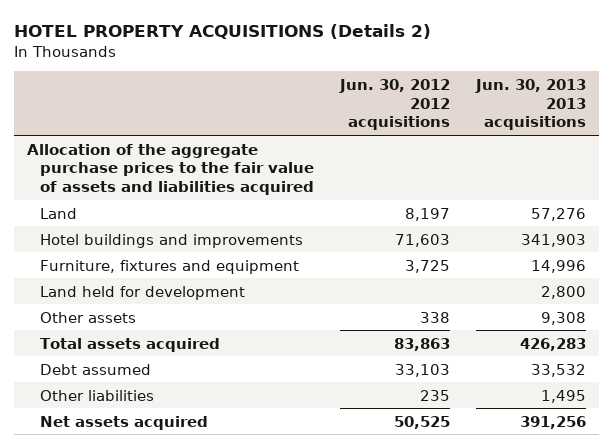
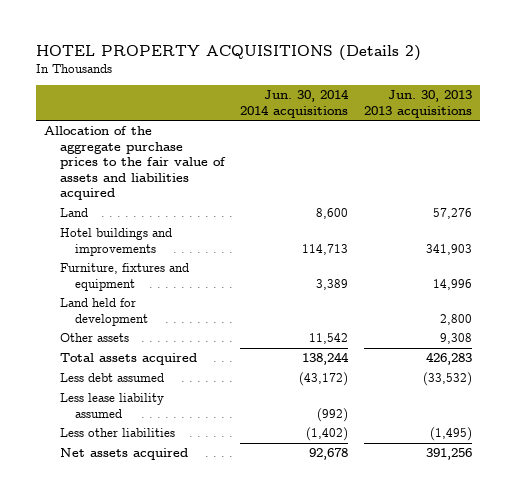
[338,78,450,131] Jun. 30, 2012 2012 acquisitions -> none
none -> [240,89,350,118] Jun. 30, 2014 2014 acquisitions
[39,363,151,375] Debt assumed -> [59,373,164,383] Less debt assumed
[531,363,587,377] 33,532 -> [423,372,473,387] (33,532)
none -> [59,393,164,418] Less lease liability assumed
[39,389,154,401] Other liabilities -> [59,428,175,438] Less other liabilities
[541,389,587,403] 1,495 -> [430,427,473,442] (1,495)

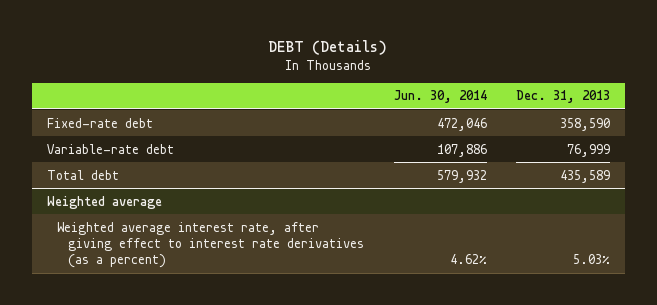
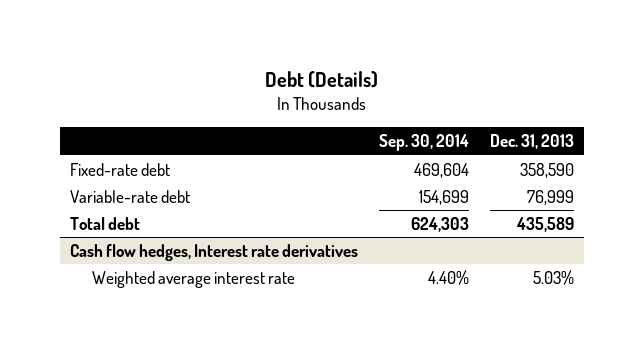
[268,39,388,55] DEBT (Details) -> [265,70,379,88] Debt (Details)
[393,90,487,104] Jun. 30, 2014 -> none
none -> [379,134,470,152] Sep. 30, 2014
[46,195,162,209] Weighted average -> none
[57,221,365,269] Weighted average interest rate, after giving effect to interest rate derivatives (as a percent) -> none
none -> [70,243,359,261] Cash flow hedges, Interest rate derivatives
none -> [92,270,296,288] Weighted average interest rate

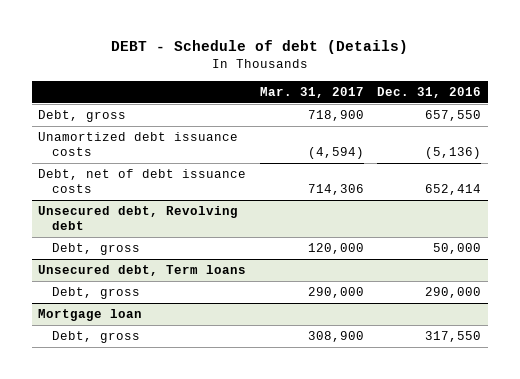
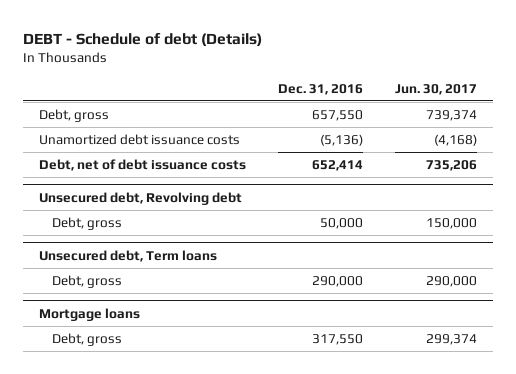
[259,86,364,98] Mar. 31, 2017 -> none
none -> [395,83,478,95] Jun. 30, 2017
[38,309,143,322] Mortgage loan -> [38,307,140,321] Mortgage loans

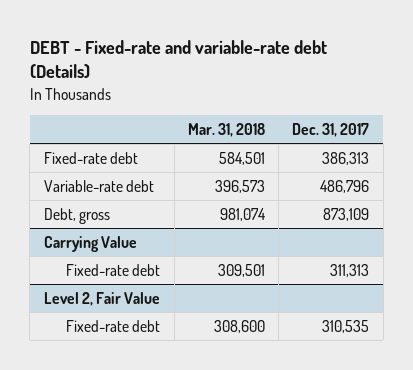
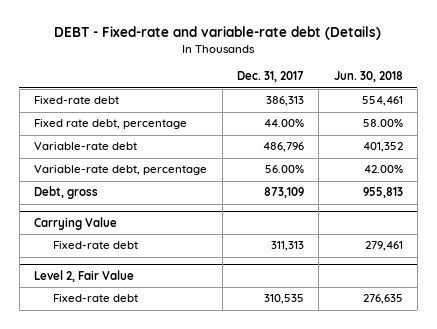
[187,123,265,138] Mar. 31, 2018 -> none
none -> [333,71,403,83] Jun. 30, 2018
none -> [34,119,188,130] Fixed rate debt, percentage
none -> [34,165,208,176] Variable-rate debt, percentage

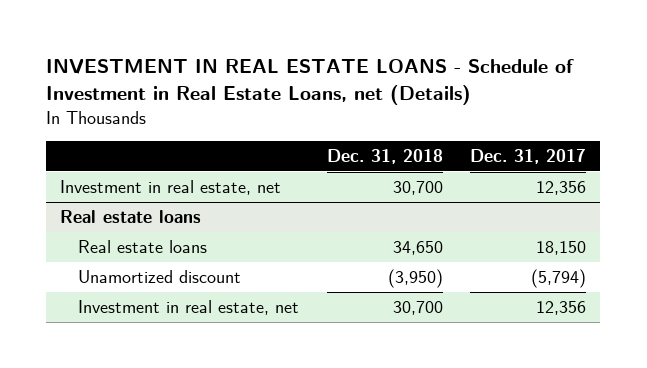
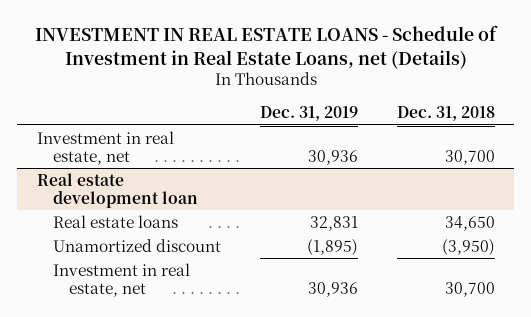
[470,148,587,164] Dec. 31, 2017 -> none
none -> [259,106,358,122] Dec. 31, 2019
[60,209,202,223] Real estate loans -> [36,172,198,208] Real estate development loan

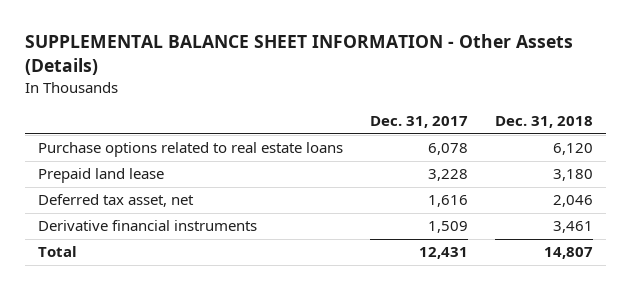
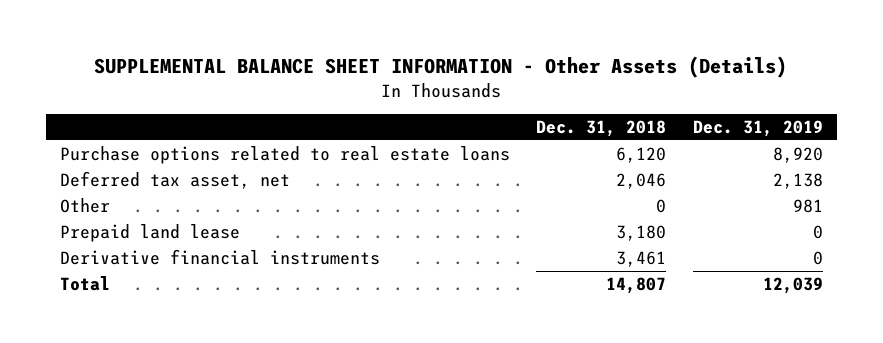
[370,116,469,129] Dec. 31, 2017 -> none
none -> [693,119,824,137] Dec. 31, 2019
none -> [59,197,110,213] Other
[38,168,165,184] Prepaid land lease -> [59,223,240,242] Prepaid land lease

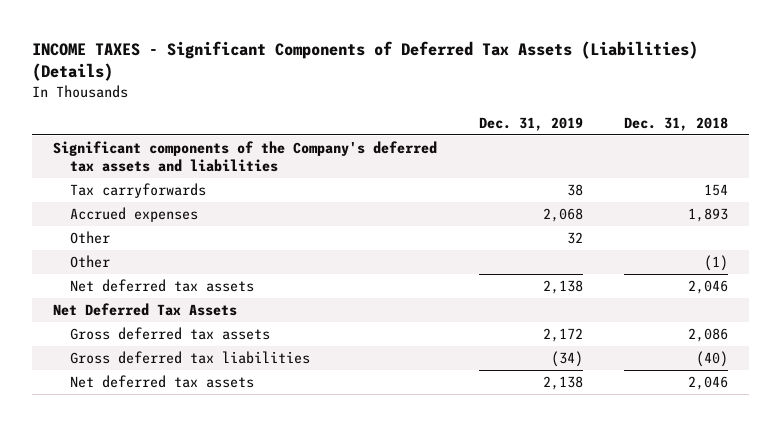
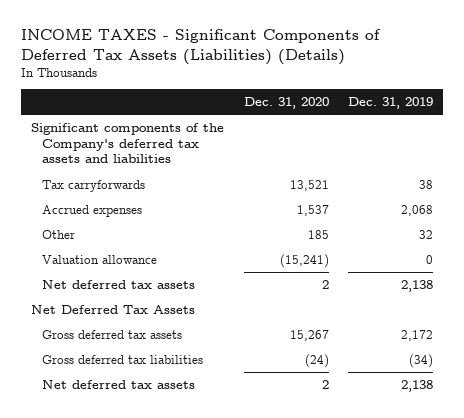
[624,116,729,131] Dec. 31, 2018 -> none
none -> [243,97,329,110] Dec. 31, 2020
[69,254,110,268] Other -> none
none -> [41,254,157,264] Valuation allowance

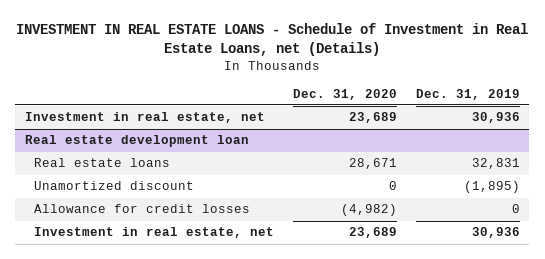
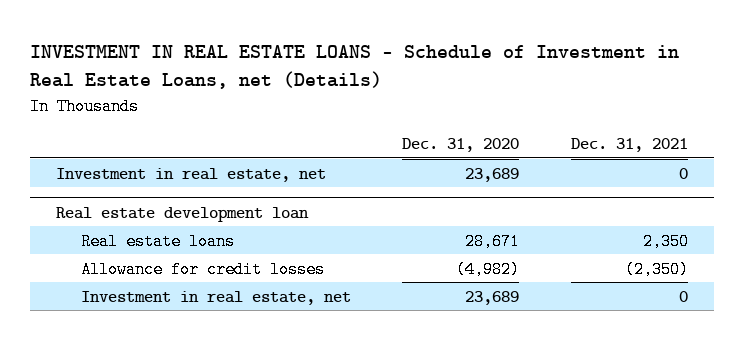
[415,88,520,100] Dec. 31, 2019 -> none
none -> [571,137,689,152] Dec. 31, 2021
[33,181,194,191] Unamortized discount -> none

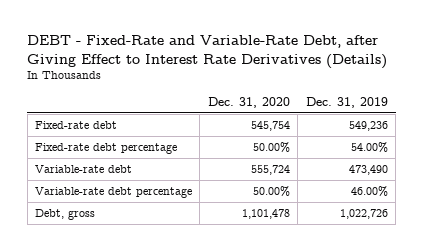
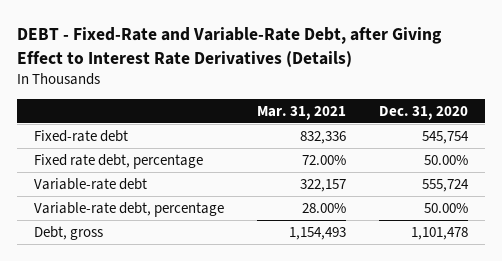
[305,97,388,109] Dec. 31, 2019 -> none
none -> [256,105,346,120] Mar. 31, 2021
[34,142,177,154] Fixed-rate debt percentage -> [33,153,203,169] Fixed rate debt, percentage
[34,186,192,198] Variable-rate debt percentage -> [33,201,224,217] Variable-rate debt, percentage

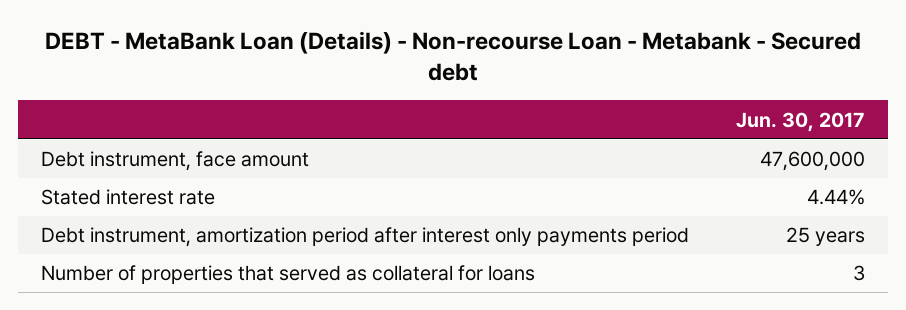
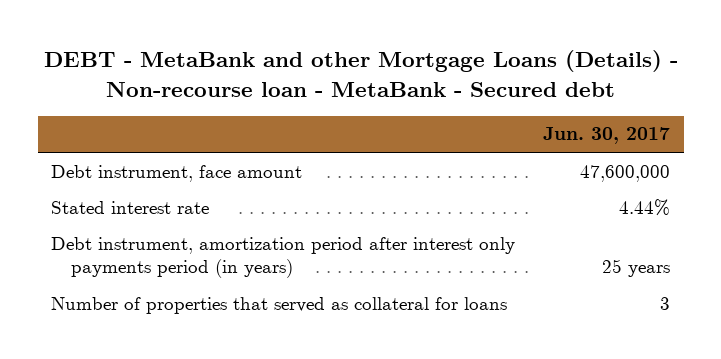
[45,31,862,82] DEBT - MetaBank Loan (Details) - Non-recourse Loan - Metabank - Secured debt -> [43,50,678,97] DEBT - MetaBank and other Mortgage Loans (Details) - Non-recourse loan - MetaBank - Secured debt
[41,227,690,248] Debt instrument, amortization period after interest only payments period -> [51,236,516,279] Debt instrument, amortization period after interest only payments period (in years)

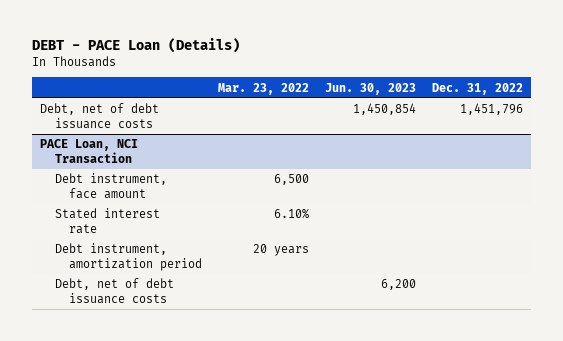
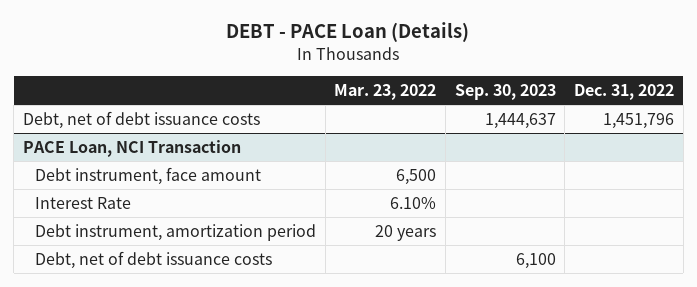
[325,82,417,95] Jun. 30, 2023 -> none
none -> [454,83,556,100] Sep. 30, 2023
[54,208,160,234] Stated interest rate -> [35,196,132,209] Interest Rate

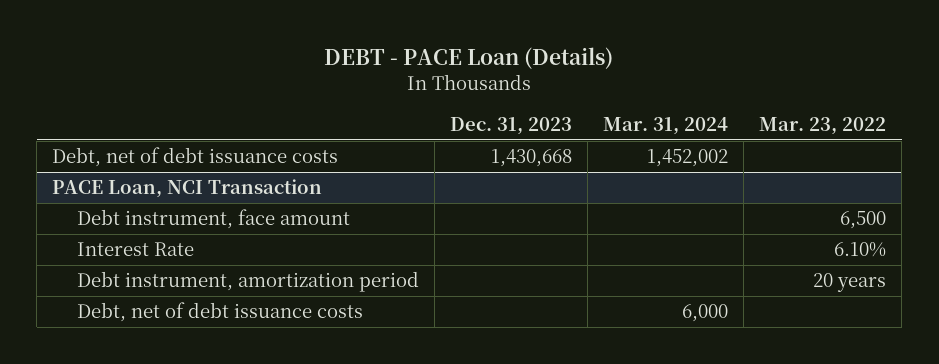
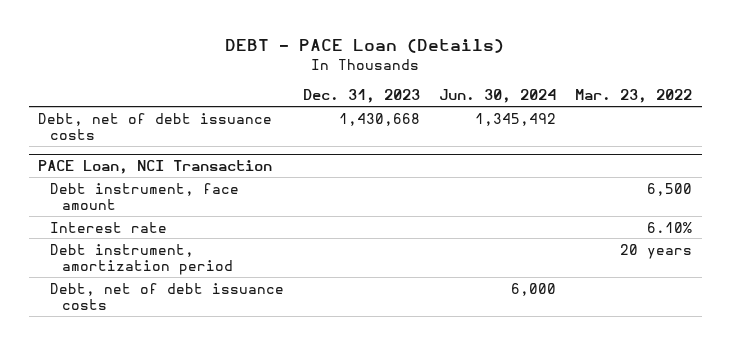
[603,116,729,135] Mar. 31, 2024 -> none
none -> [439,89,557,104] Jun. 30, 2024
[76,242,194,257] Interest Rate -> [50,221,168,233] Interest rate

